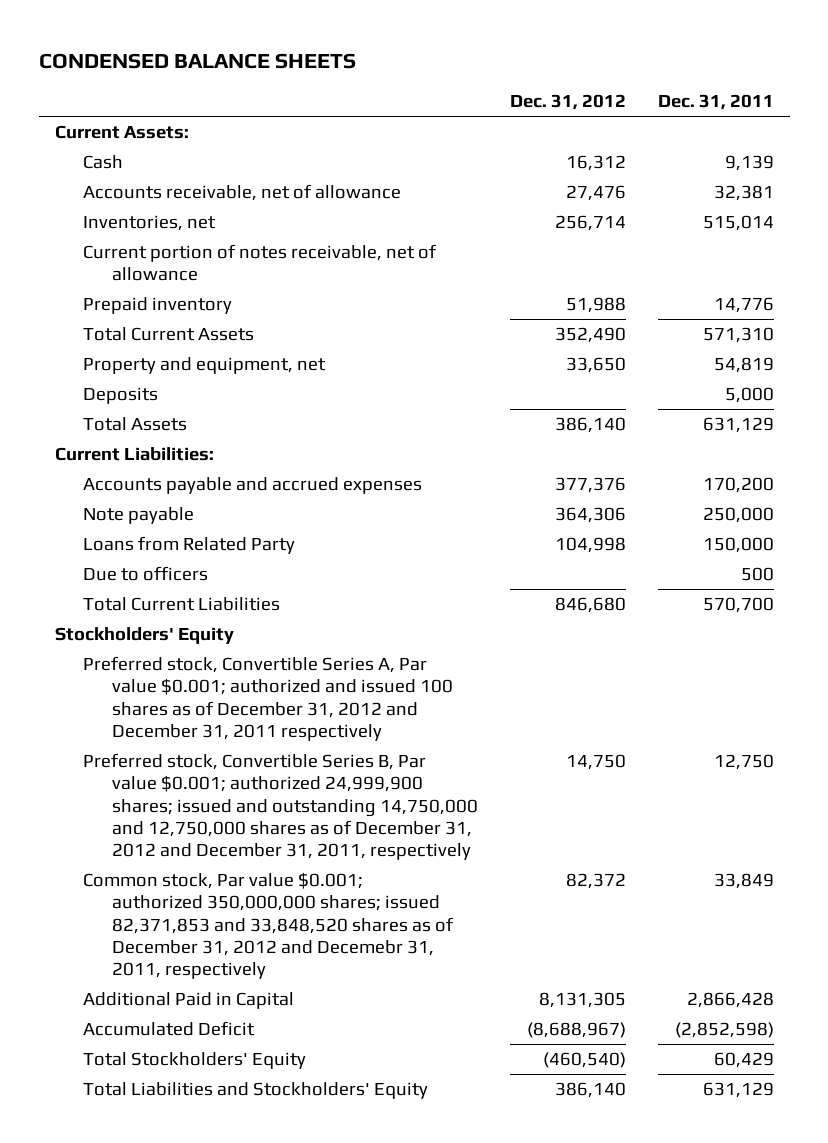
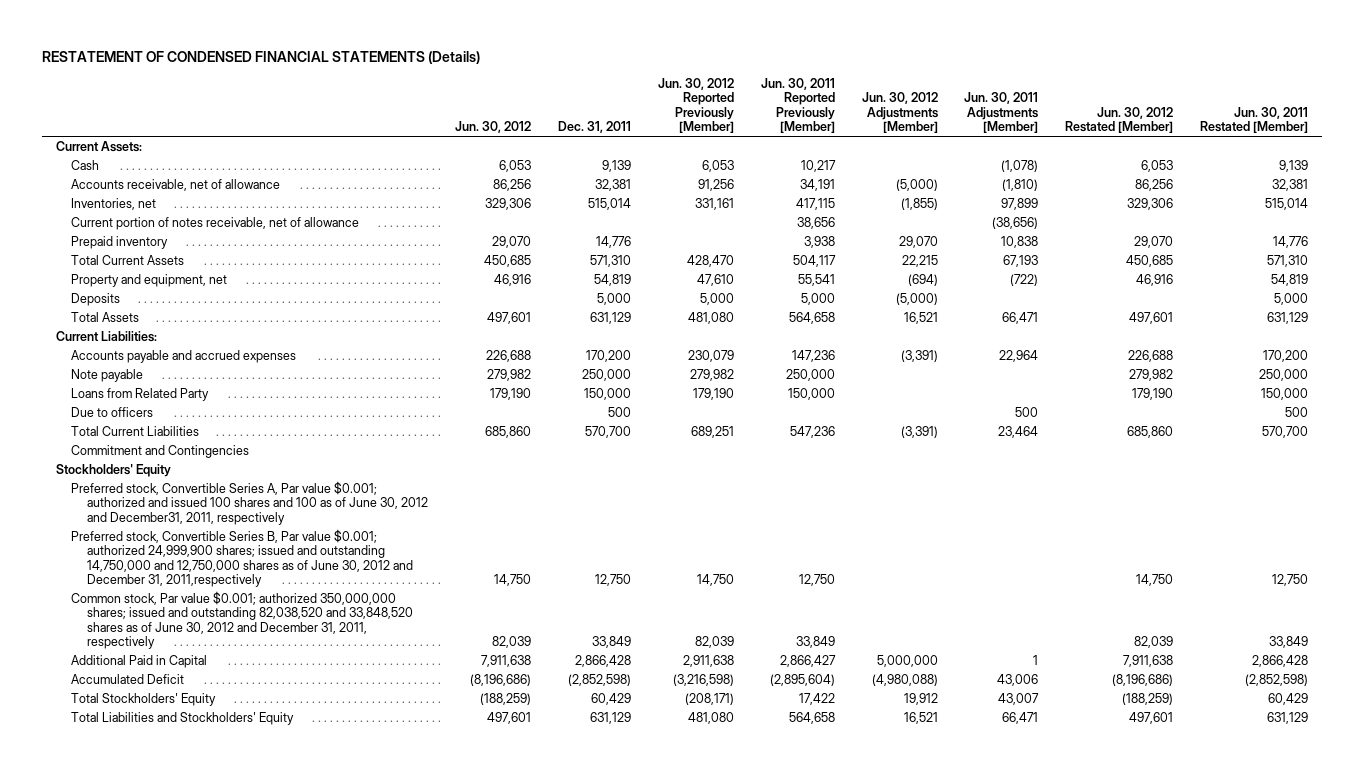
[38,52,356,69] CONDENSED BALANCE SHEETS -> [42,50,481,64] RESTATEMENT OF CONDENSED FINANCIAL STATEMENTS (Details)
[509,94,626,111] Dec. 31, 2012 -> none
none -> [454,121,531,134] Jun. 30, 2012
none -> [657,78,734,134] Jun. 30, 2012 Reported Previously [Member]
none -> [760,78,835,134] Jun. 30, 2011 Reported Previously [Member]
none -> [861,92,938,134] Jun. 30, 2012 Adjustments [Member]
none -> [964,92,1039,134] Jun. 30, 2011 Adjustments [Member]
none -> [1065,106,1174,134] Jun. 30, 2012 Restated [Member]
none -> [1200,106,1309,134] Jun. 30, 2011 Restated [Member]
none -> [71,445,250,459] Commitment and Contingencies
[83,656,453,742] Preferred stock, Convertible Series A, Par value $0.001; authorized and issued 100 shares as of December 31, 2012 and December 31, 2011 respectively -> [71,481,428,525] Preferred stock, Convertible Series A, Par value $0.001; authorized and issued 100 shares and 100 as of June 30, 2012 and December31, 2011, respectively
[83,753,478,861] Preferred stock, Convertible Series B, Par value $0.001; authorized 24,999,900 shares; issued and outstanding 14,750,000 and 12,750,000 shares as of December 31, 2012 and December 31, 2011, respectively -> [71,529,413,588] Preferred stock, Convertible Series B, Par value $0.001; authorized 24,999,900 shares; issued and outstanding 14,750,000 and 12,750,000 shares as of June 30, 2012 and December 31, 2011,respectively
[83,872,454,980] Common stock, Par value $0.001; authorized 350,000,000 shares; issued 82,371,853 and 33,848,520 shares as of December 31, 2012 and Decemebr 31, 2011, respectively -> [71,591,413,650] Common stock, Par value $0.001; authorized 350,000,000 shares; issued and outstanding 82,038,520 and 33,848,520 shares as of June 30, 2012 and December 31, 2011, respectively

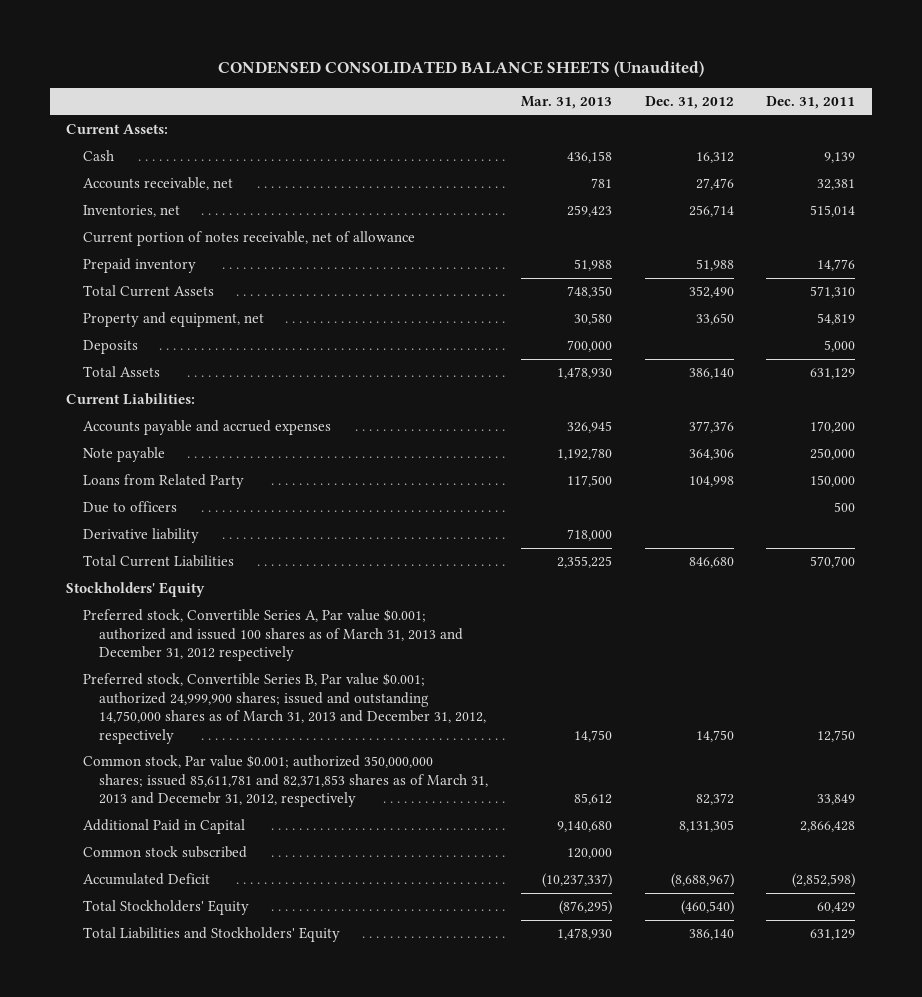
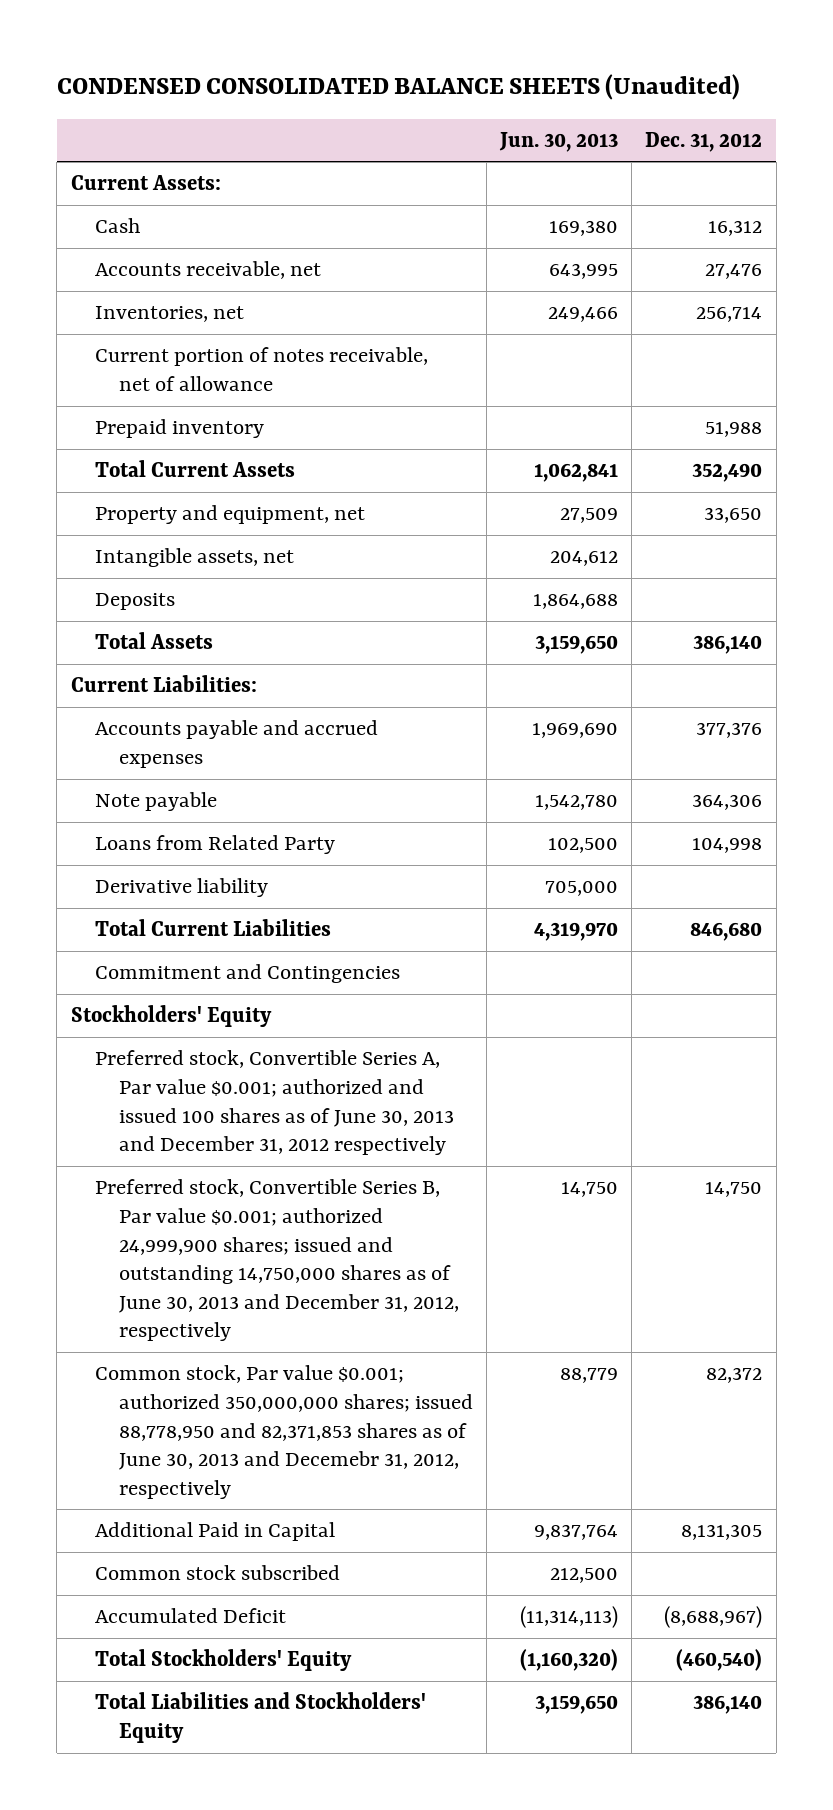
[520,96,612,110] Mar. 31, 2013 -> none
[766,96,856,110] Dec. 31, 2011 -> none
none -> [499,131,619,152] Jun. 30, 2013
none -> [94,548,294,568] Intangible assets, net
[82,501,177,514] Due to officers -> none
none -> [94,964,400,984] Commitment and Contingencies
[82,609,464,662] Preferred stock, Convertible Series A, Par value $0.001; authorized and issued 100 shares as of March 31, 2013 and December 31, 2012 respectively -> [94,1050,454,1156] Preferred stock, Convertible Series A, Par value $0.001; authorized and issued 100 shares as of June 30, 2013 and December 31, 2012 respectively
[82,673,487,744] Preferred stock, Convertible Series B, Par value $0.001; authorized 24,999,900 shares; issued and outstanding 14,750,000 shares as of March 31, 2013 and December 31, 2012, respectively -> [94,1179,459,1342] Preferred stock, Convertible Series B, Par value $0.001; authorized 24,999,900 shares; issued and outstanding 14,750,000 shares as of June 30, 2013 and December 31, 2012, respectively
[82,755,489,808] Common stock, Par value $0.001; authorized 350,000,000 shares; issued 85,611,781 and 82,371,853 shares as of March 31, 2013 and Decemebr 31, 2012, respectively -> [94,1365,473,1499] Common stock, Par value $0.001; authorized 350,000,000 shares; issued 88,778,950 and 82,371,853 shares as of June 30, 2013 and Decemebr 31, 2012, respectively

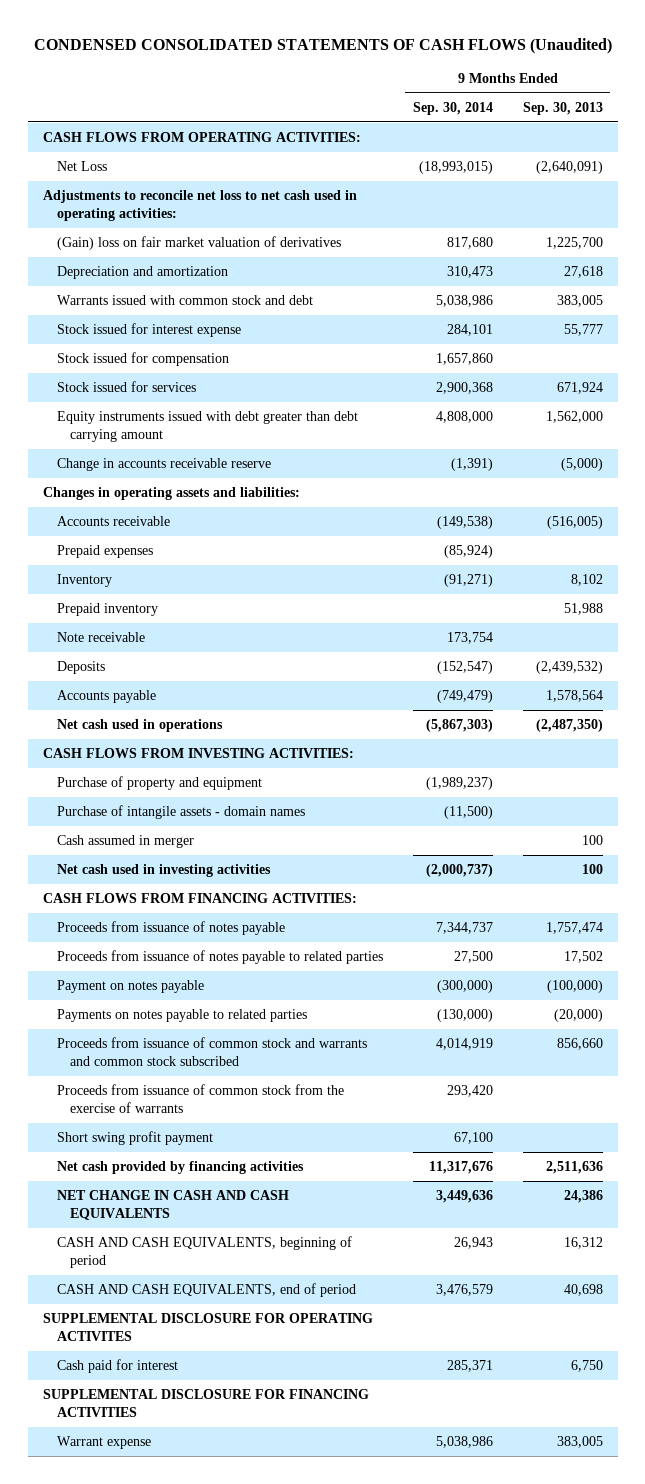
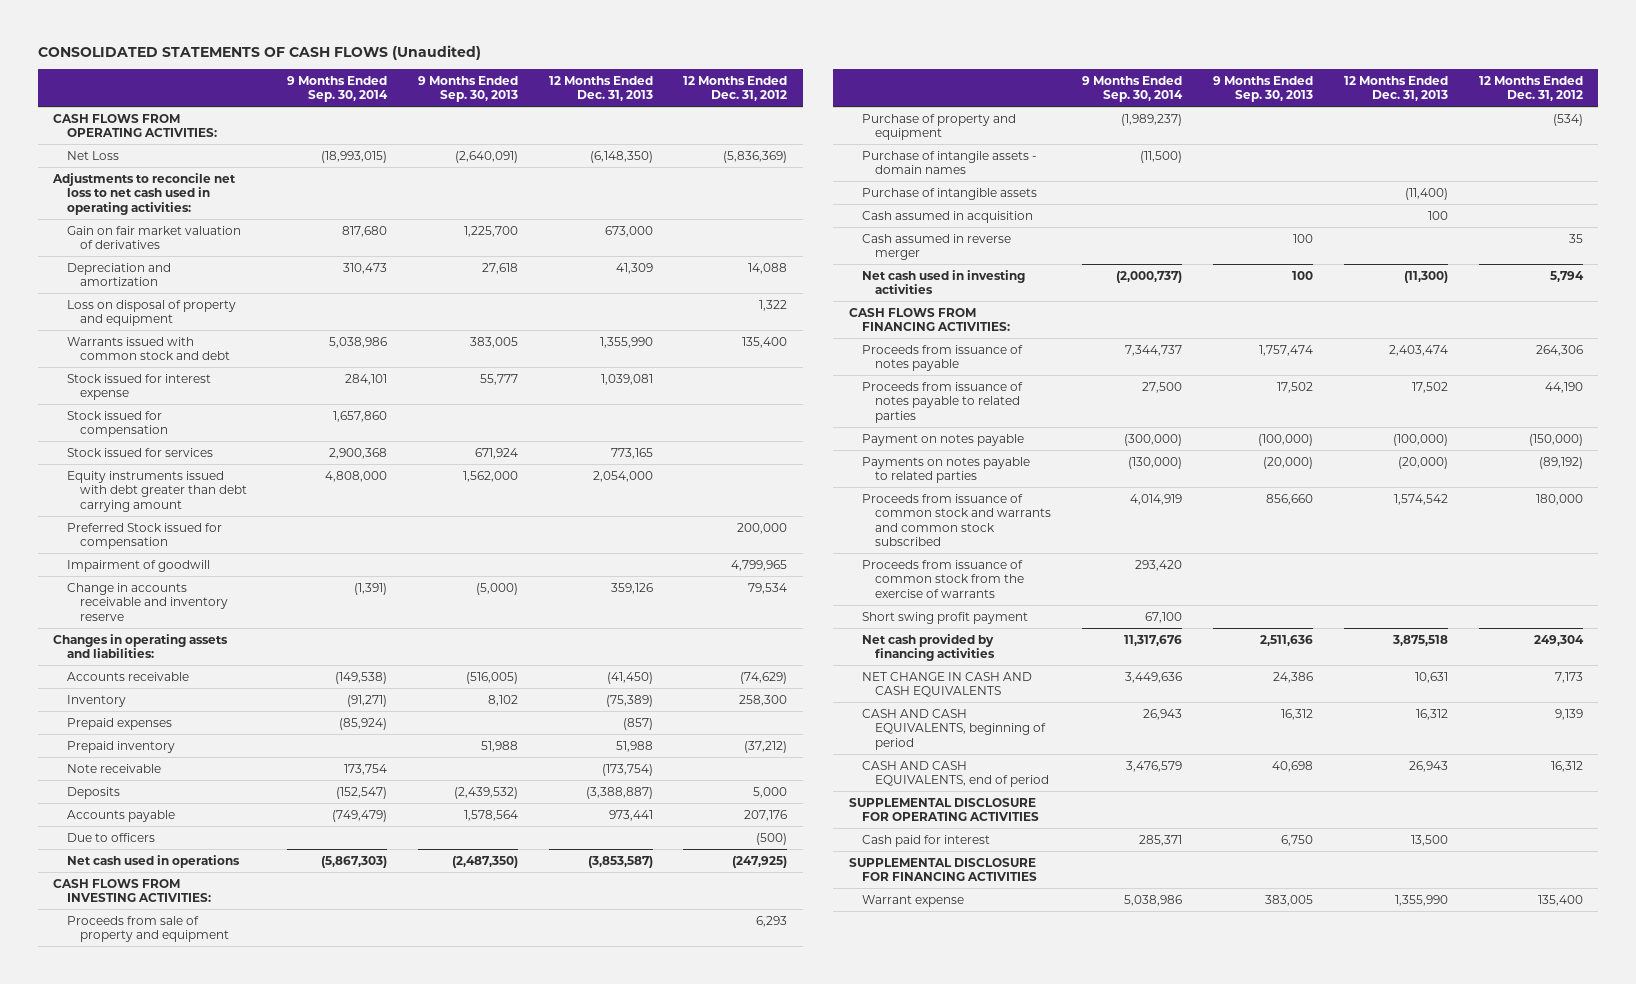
[33,37,612,54] CONDENSED CONSOLIDATED STATEMENTS OF CASH FLOWS (Unaudited) -> [37,44,481,60] CONSOLIDATED STATEMENTS OF CASH FLOWS (Unaudited)
none -> [548,75,653,101] 12 Months Ended Dec. 31, 2013
none -> [683,75,788,101] 12 Months Ended Dec. 31, 2012
[56,236,341,251] (Gain) loss on fair market valuation of derivatives -> [66,225,241,250] Gain on fair market valuation of derivatives
none -> [66,299,236,327] Loss on disposal of property and equipment
none -> [66,522,222,550] Preferred Stock issued for compensation
none -> [66,559,210,572] Impairment of goodwill
[56,458,271,472] Change in accounts receivable reserve -> [66,582,228,621] Change in accounts receivable and inventory reserve
[56,545,153,559] Prepaid expenses -> [66,717,172,730] Prepaid expenses
none -> [66,832,155,842] Due to officers
none -> [66,915,229,943] Proceeds from sale of property and equipment
none -> [861,187,1037,200] Purchase of intangible assets
none -> [861,210,1033,223] Cash assumed in acquisition
[56,835,194,849] Cash assumed in merger -> [861,233,1011,261] Cash assumed in reverse merger
[42,1313,373,1342] SUPPLEMENTAL DISCLOSURE FOR OPERATING ACTIVITES -> [848,797,1039,822] SUPPLEMENTAL DISCLOSURE FOR OPERATING ACTIVITIES

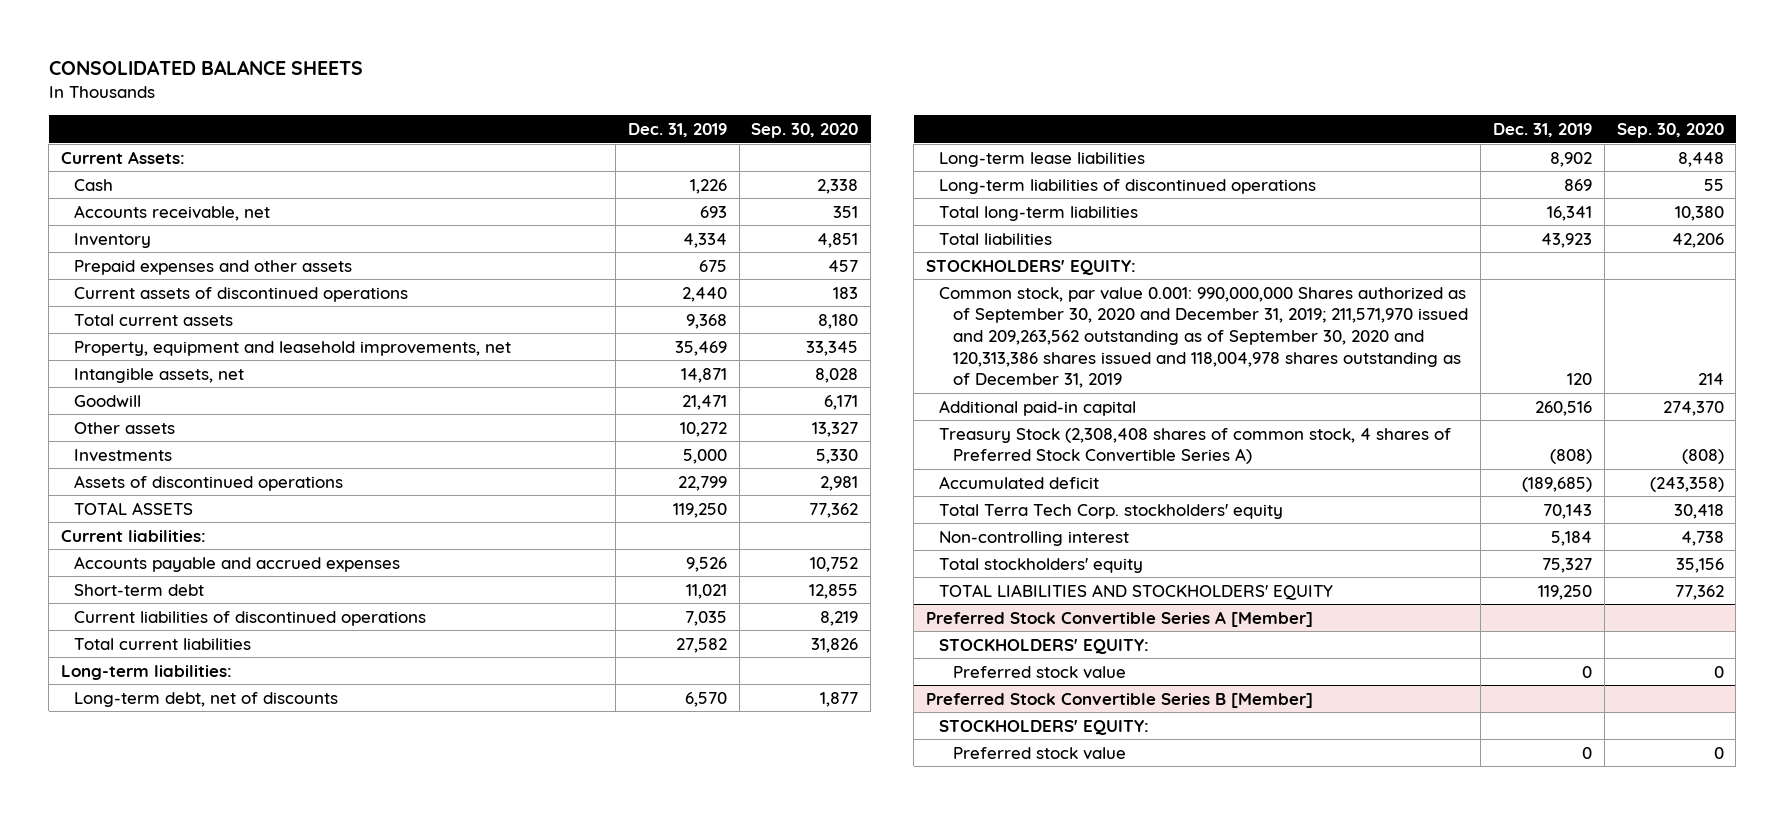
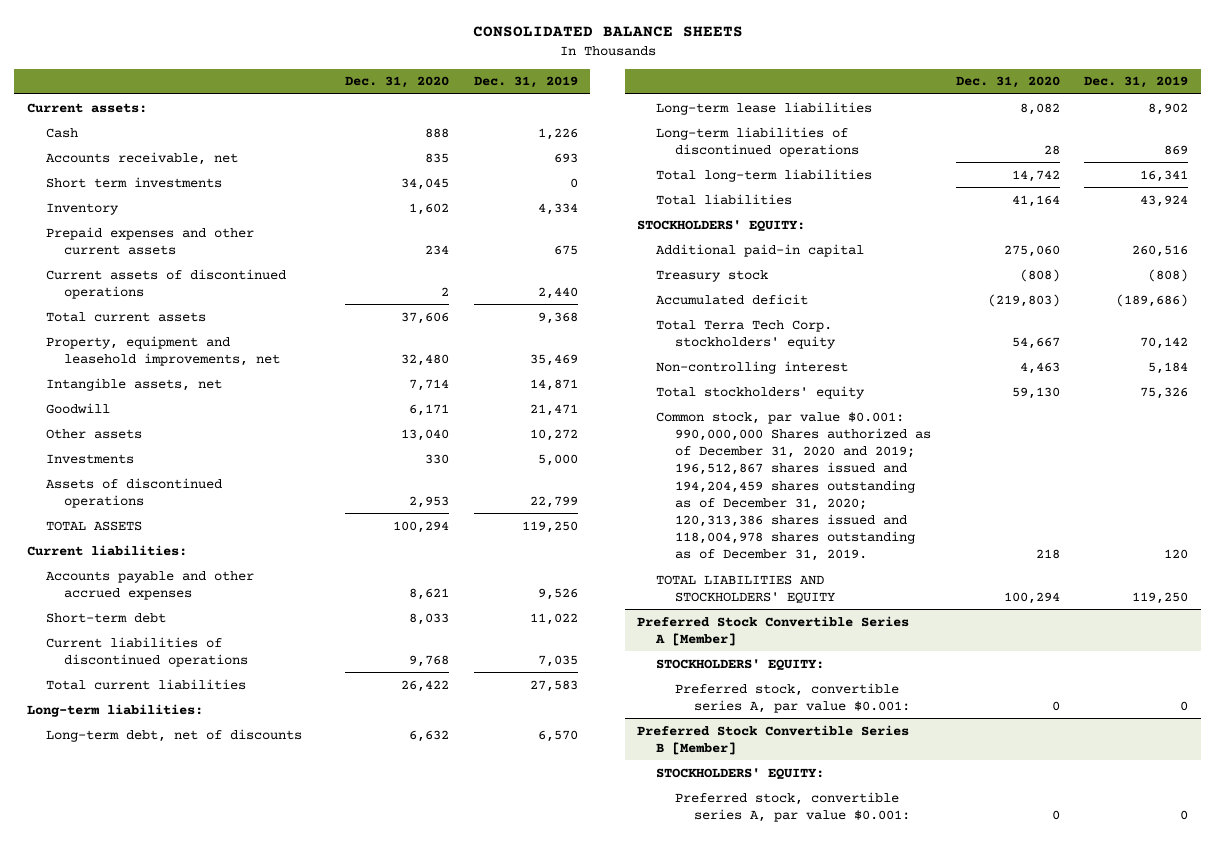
[751,123,859,139] Sep. 30, 2020 -> none
none -> [345,76,450,89] Dec. 31, 2020
[61,150,186,164] Current Assets: -> [26,102,147,113] Current assets:
none -> [45,176,222,188] Short term investments
[74,259,353,275] Prepaid expenses and other assets -> [45,226,254,255] Prepaid expenses and other current assets
[74,555,401,572] Accounts payable and accrued expenses -> [45,570,254,600] Accounts payable and other accrued expenses
[685,583,727,599] 11,021 -> [529,612,578,625] 11,022
[675,637,727,653] 27,582 -> [529,679,578,692] 27,583
[1540,232,1592,248] 43,923 -> [1140,194,1189,207] 43,924
[939,286,1468,389] Common stock, par value 0.001: 990,000,000 Shares authorized as of September 30, 2020 and December 31, 2019; 211,571,970 issued and 209,263,562 outstanding as of September 30, 2020 and 120,313,386 shares issued and 118,004,978 shares outstanding as of December 31, 2019 -> none
[939,427,1452,465] Treasury Stock (2,308,408 shares of common stock, 4 shares of Preferred Stock Convertible Series A) -> [656,269,769,282] Treasury stock
[1521,476,1592,492] (189,685) -> [1116,293,1189,307] (189,686)
[1542,503,1592,519] 70,143 -> [1140,336,1189,349] 70,142
[1541,557,1592,573] 75,327 -> [1140,386,1189,399] 75,326
none -> [656,411,931,562] Common stock, par value $0.001: 990,000,000 Shares authorized as of December 31, 2020 and 2019; 196,512,867 shares issued and 194,204,459 shares outstanding as of December 31, 2020; 120,313,386 shares issued and 118,004,978 shares outstanding as of December 31, 2019.
[952,665,1126,679] Preferred stock value -> [674,682,910,713] Preferred stock, convertible series A, par value $0.001:
[952,746,1126,760] Preferred stock value -> [674,791,910,822] Preferred stock, convertible series A, par value $0.001:

